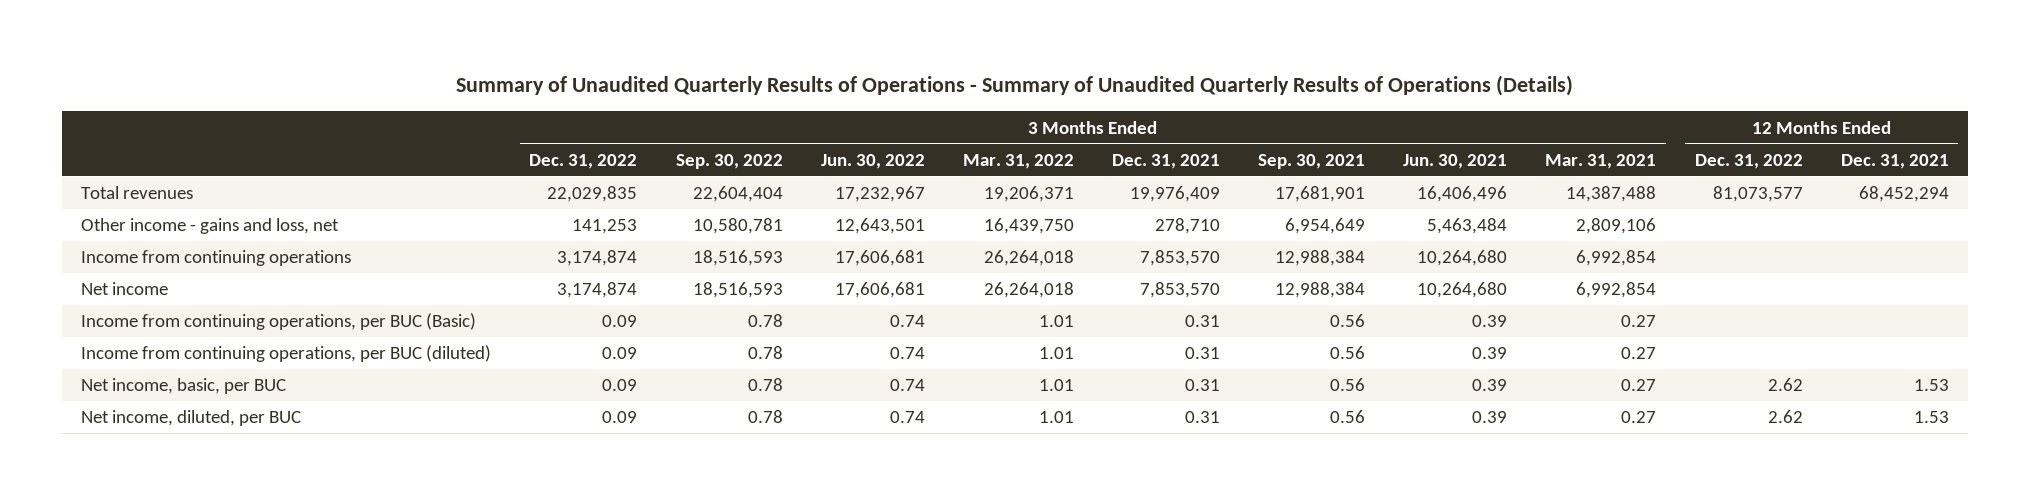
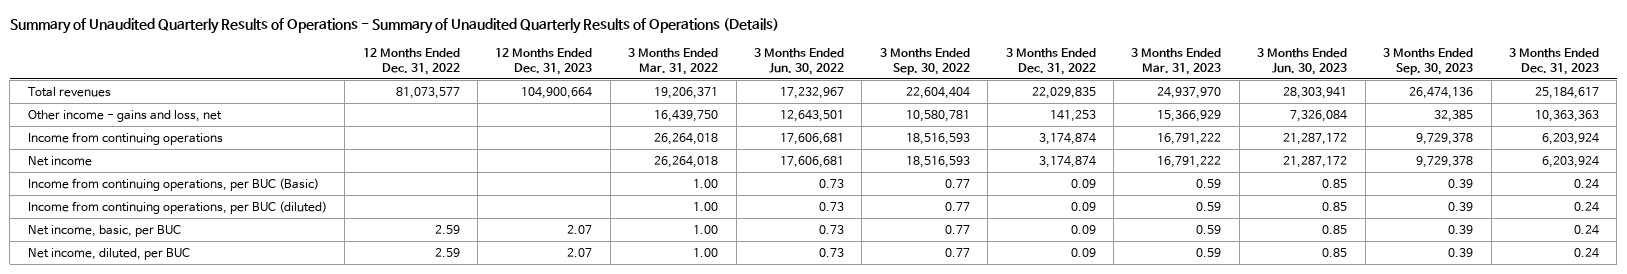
[1111,153,1220,169] Dec. 31, 2021 -> none
[1258,153,1366,169] Sep. 30, 2021 -> none
[1403,153,1508,169] Jun. 30, 2021 -> none
[1545,153,1657,169] Mar. 31, 2021 -> none
[1840,153,1949,169] Dec. 31, 2021 -> none
none -> [495,47,593,75] 12 Months Ended Dec. 31, 2023
none -> [1131,47,1222,75] 3 Months Ended Mar. 31, 2023
none -> [1257,47,1348,75] 3 Months Ended Jun. 30, 2023
none -> [1383,47,1474,75] 3 Months Ended Sep. 30, 2023
none -> [1508,47,1599,75] 3 Months Ended Dec. 31, 2023
[747,314,783,328] 0.78 -> [944,178,970,188] 0.77
[889,315,925,328] 0.74 -> [819,178,845,188] 0.73
[1038,315,1074,328] 1.01 -> [693,178,719,188] 1.00
[747,346,783,360] 0.78 -> [944,201,970,211] 0.77
[889,347,925,360] 0.74 -> [819,201,845,211] 0.73
[1038,347,1074,360] 1.01 -> [693,201,719,211] 1.00
[747,378,783,392] 0.78 -> [944,224,970,234] 0.77
[889,379,925,392] 0.74 -> [819,224,845,234] 0.73
[1038,379,1074,392] 1.01 -> [693,224,719,234] 1.00
[1767,378,1803,392] 2.62 -> [434,224,460,234] 2.59
[747,410,783,424] 0.78 -> [944,247,970,257] 0.77
[889,411,925,424] 0.74 -> [819,247,845,257] 0.73
[1038,411,1074,424] 1.01 -> [693,247,719,257] 1.00
[1767,410,1803,424] 2.62 -> [434,247,460,257] 2.59

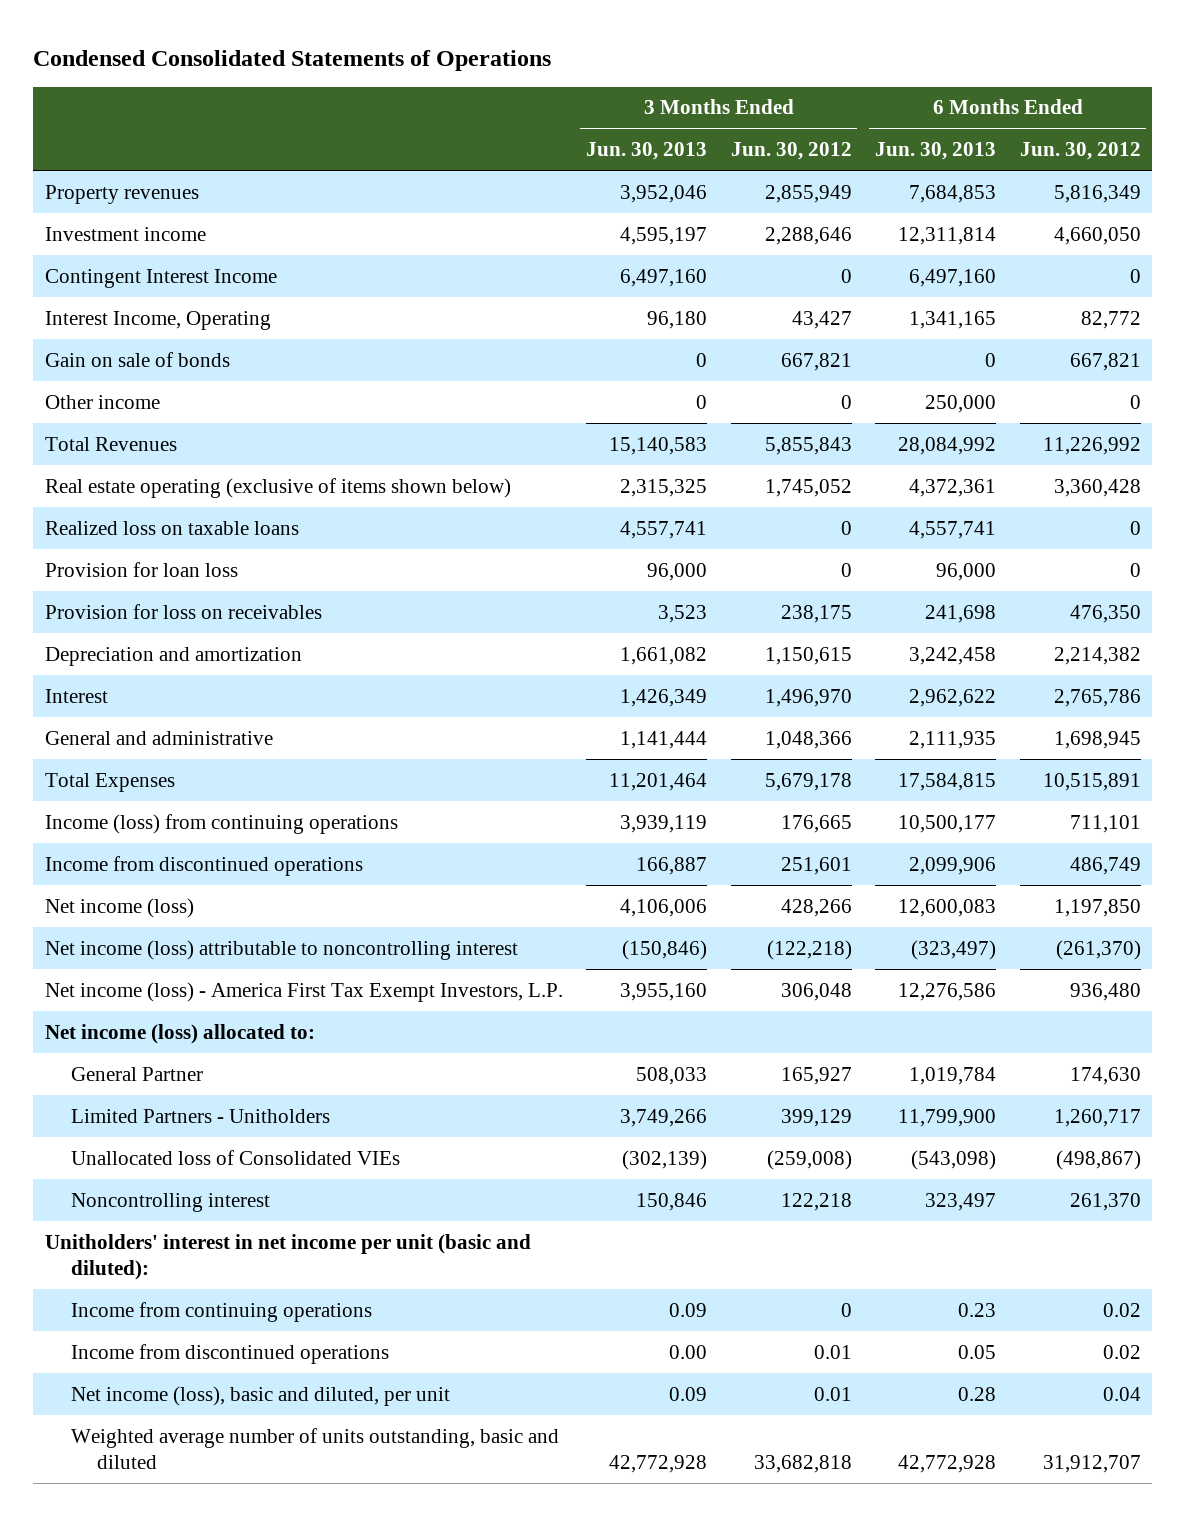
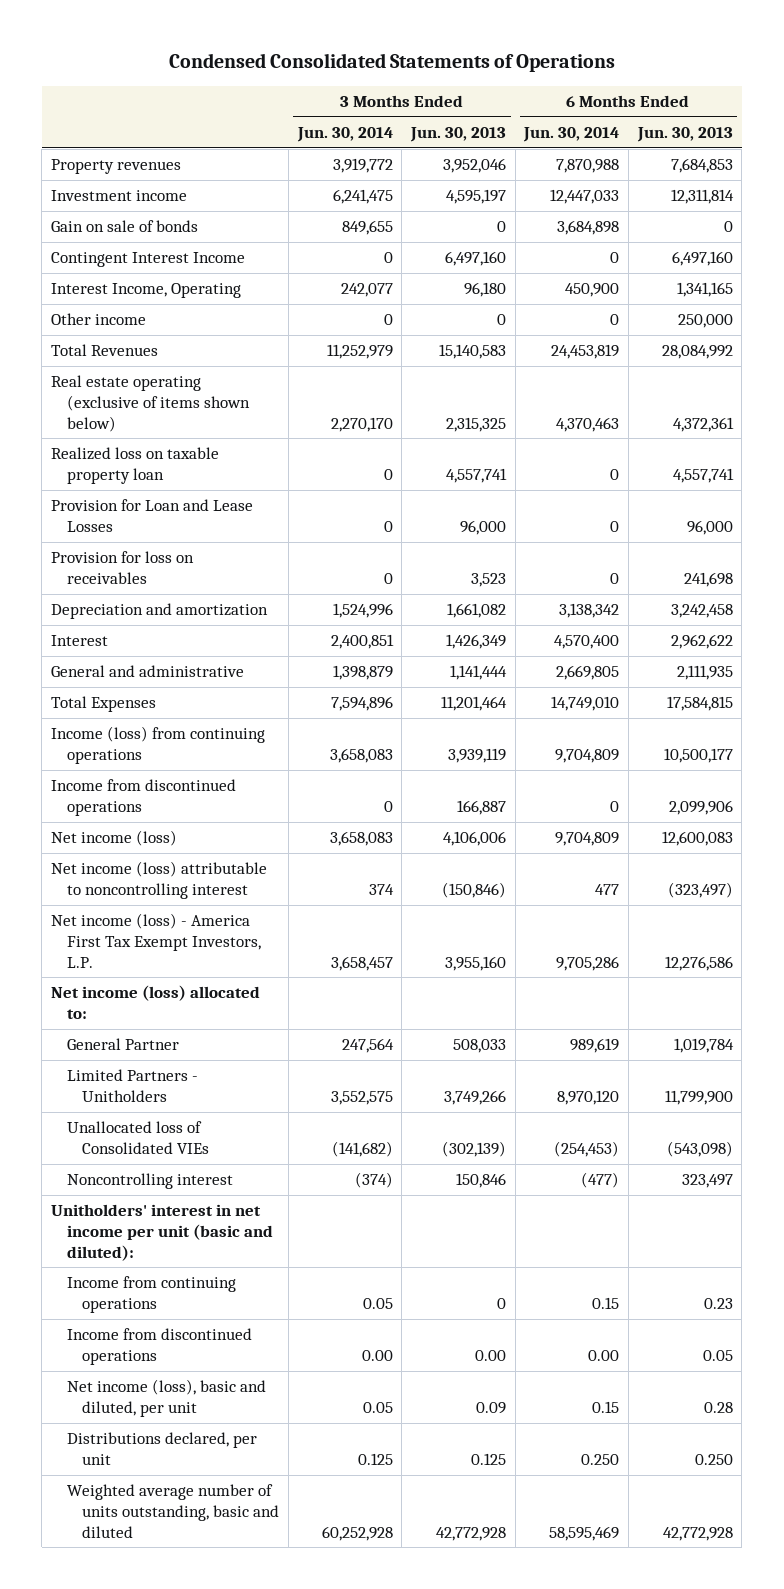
[730,141,852,160] Jun. 30, 2012 -> none
[1019,141,1141,160] Jun. 30, 2012 -> none
none -> [296,127,393,143] Jun. 30, 2014
none -> [523,127,620,143] Jun. 30, 2014
[44,351,230,367] Gain on sale of bonds -> [50,220,198,233] Gain on sale of bonds
[44,520,299,535] Realized loss on taxable loans -> [50,447,219,485] Realized loss on taxable property loan
[44,561,238,577] Provision for loan loss -> [50,499,253,533] Provision for Loan and Lease Losses
[669,1302,708,1317] 0.09 -> [496,1298,506,1310] 0
none -> [66,1432,257,1466] Distributions declared, per unit

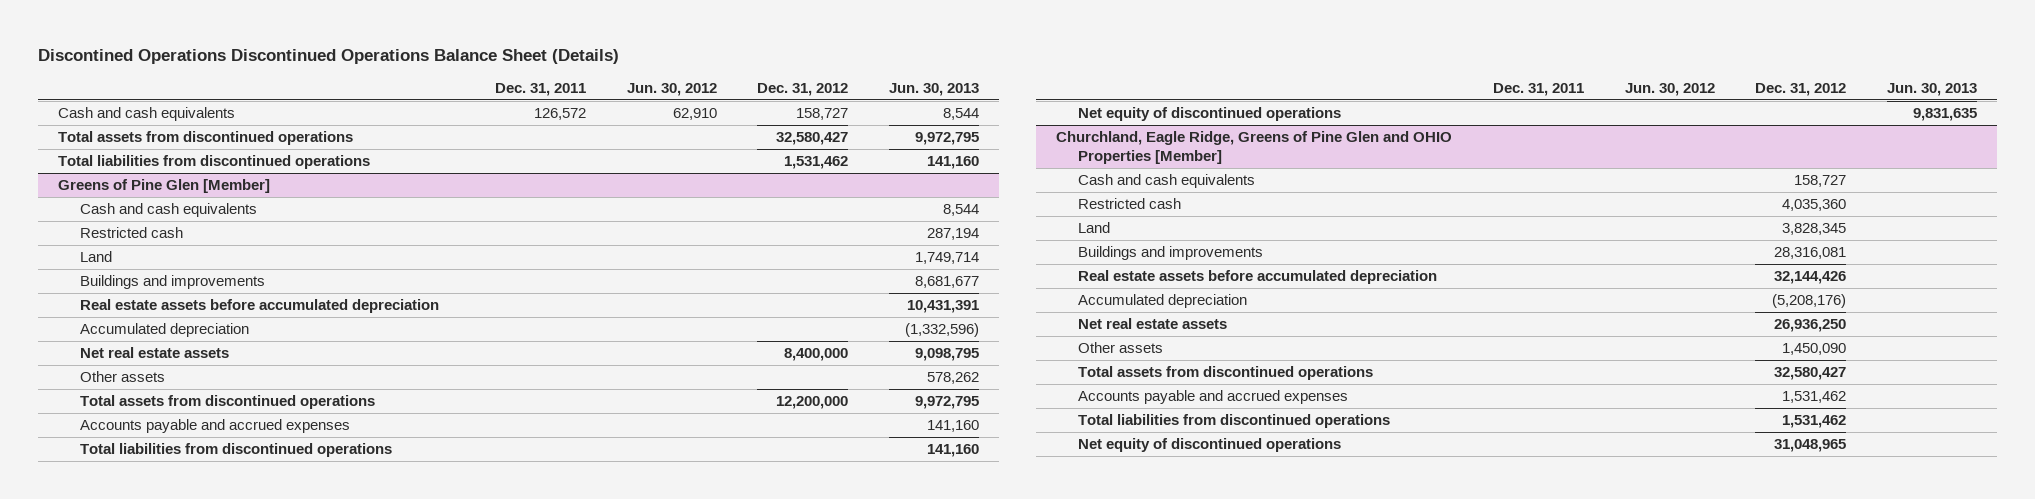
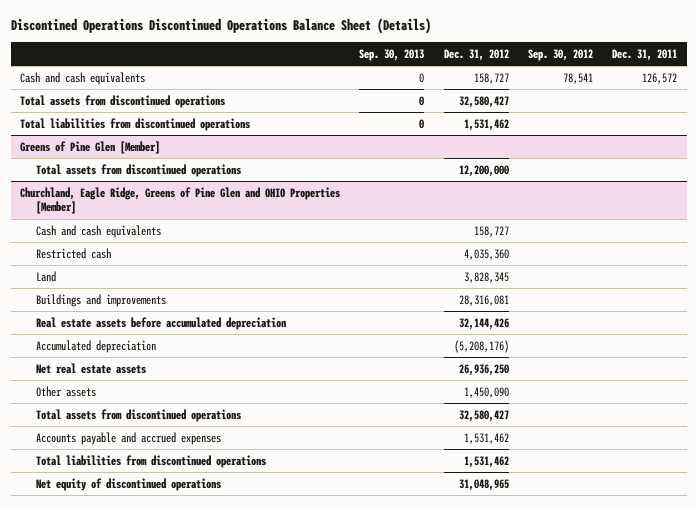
[626,82,717,96] Jun. 30, 2012 -> none
[888,82,979,96] Jun. 30, 2013 -> none
none -> [359,48,425,61] Sep. 30, 2013
none -> [527,48,593,61] Sep. 30, 2012
[80,203,258,218] Cash and cash equivalents -> none
[80,227,184,239] Restricted cash -> none
[80,251,113,263] Land -> none
[80,275,266,290] Buildings and improvements -> none
[80,299,440,314] Real estate assets before accumulated depreciation -> none
[80,323,250,338] Accumulated depreciation -> none
[80,347,230,359] Net real estate assets -> none
[80,371,166,383] Other assets -> none
[80,419,351,434] Accounts payable and accrued expenses -> none
[80,443,393,458] Total liabilities from discontinued operations -> none
[1078,107,1342,122] Net equity of discontinued operations -> none

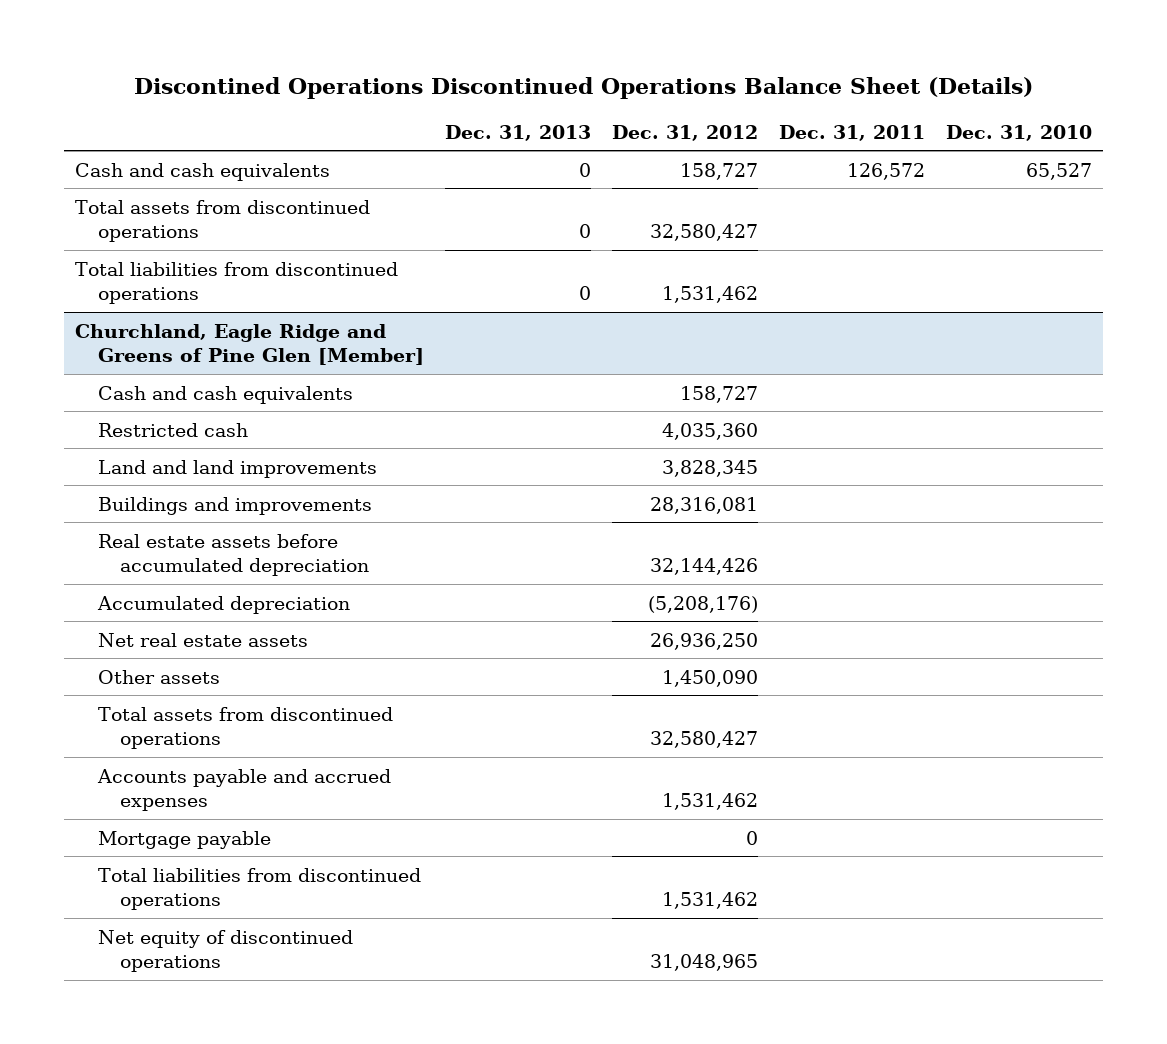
[359,48,425,61] Sep. 30, 2013 -> none
[527,48,593,61] Sep. 30, 2012 -> none
none -> [444,124,591,141] Dec. 31, 2013
none -> [946,124,1093,141] Dec. 31, 2010
[20,140,161,154] Greens of Pine Glen [Member] -> none
[35,163,241,177] Total assets from discontinued operations -> none
[20,186,341,215] Churchland, Eagle Ridge, Greens of Pine Glen and OHIO Properties [Member] -> [75,323,424,365] Churchland, Eagle Ridge and Greens of Pine Glen [Member]
[35,270,56,282] Land -> [97,459,377,478] Land and land improvements
none -> [97,830,271,849] Mortgage payable

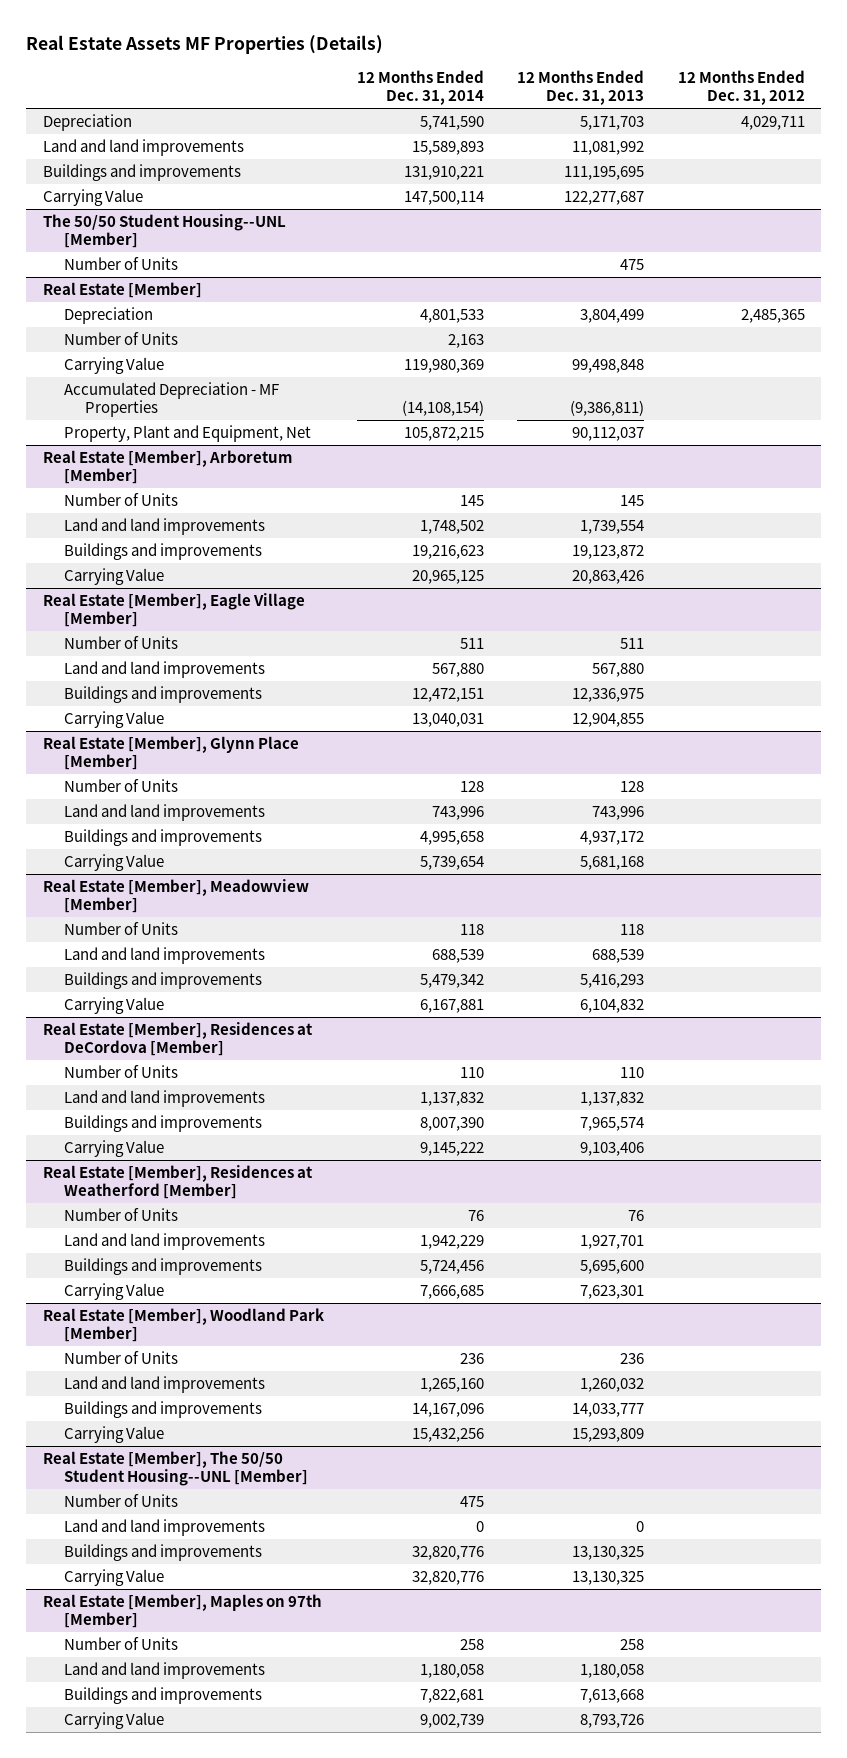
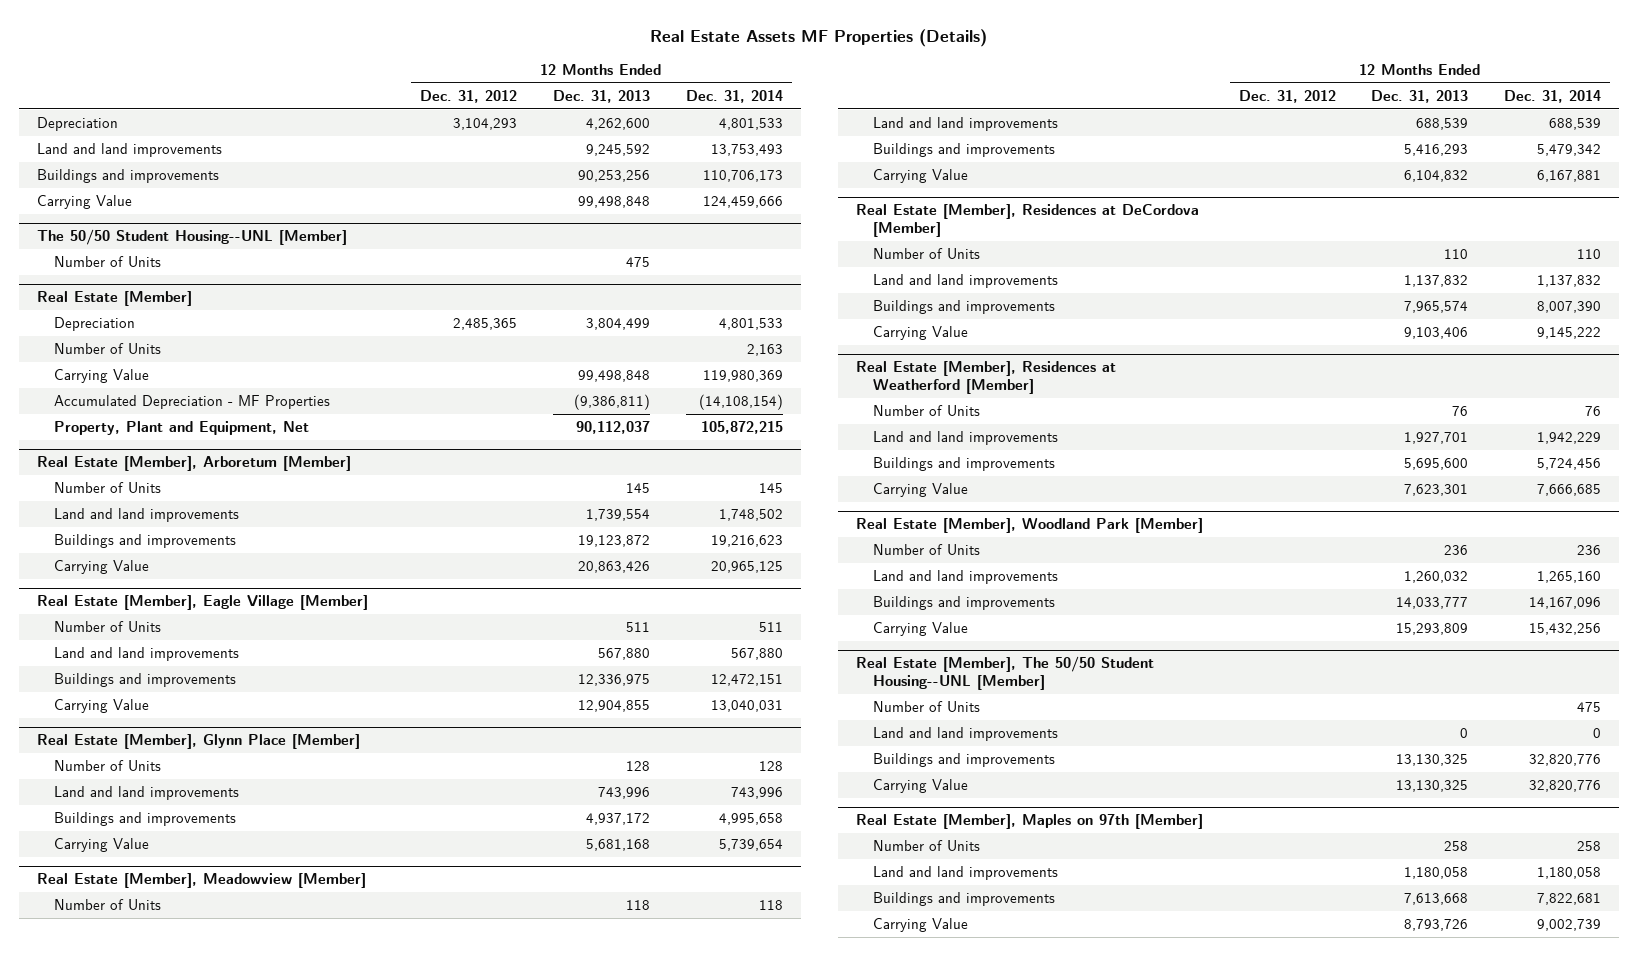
[420,115,485,130] 5,741,590 -> [718,118,783,131] 4,801,533
[580,115,645,130] 5,171,703 -> [585,118,650,131] 4,262,600
[740,115,805,130] 4,029,711 -> [452,118,517,131] 3,104,293
[412,140,485,155] 15,589,893 -> [710,144,783,157] 13,753,493
[572,140,645,155] 11,081,992 -> [585,144,650,157] 9,245,592
[404,165,485,180] 131,910,221 -> [702,170,783,183] 110,706,173
[564,165,645,180] 111,195,695 -> [577,170,650,183] 90,253,256
[404,190,485,205] 147,500,114 -> [702,196,783,209] 124,459,666
[564,190,645,205] 122,277,687 -> [577,196,650,209] 99,498,848

